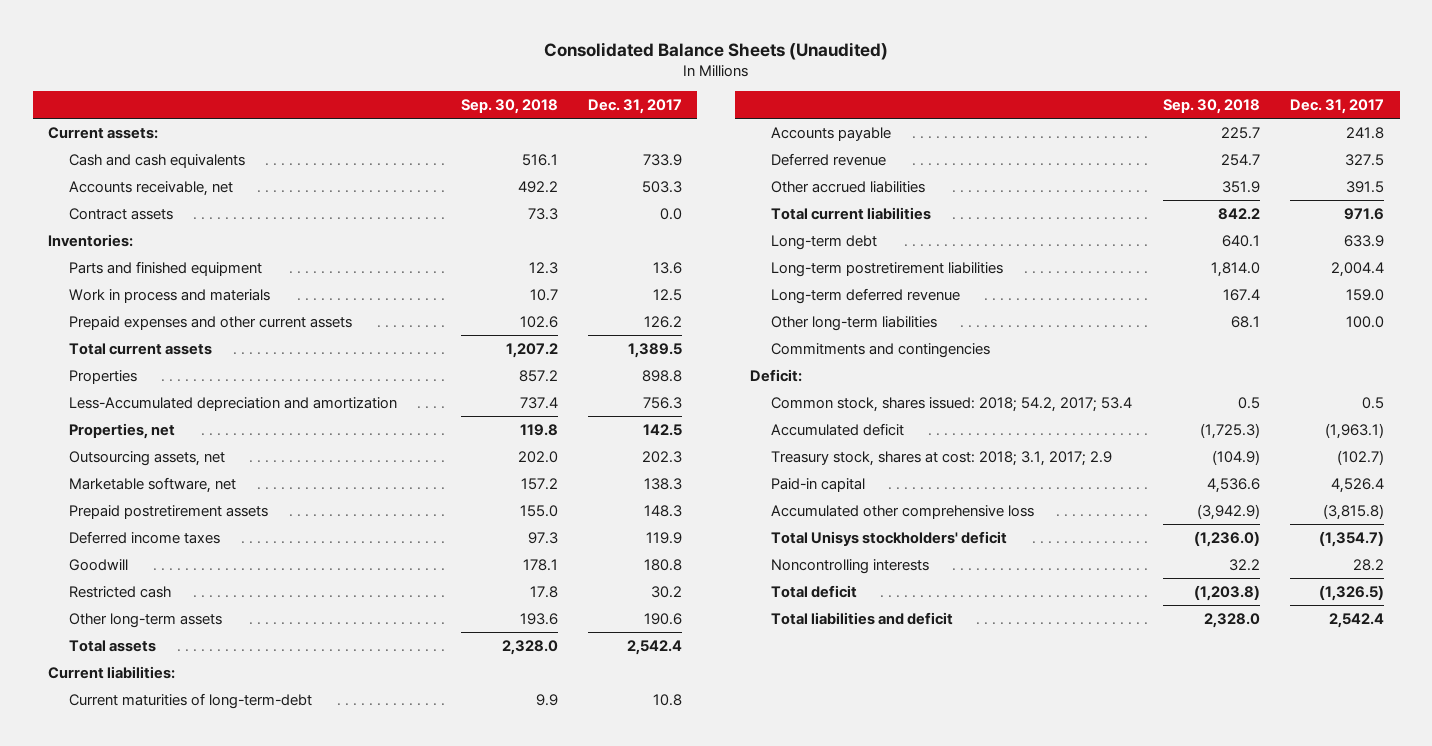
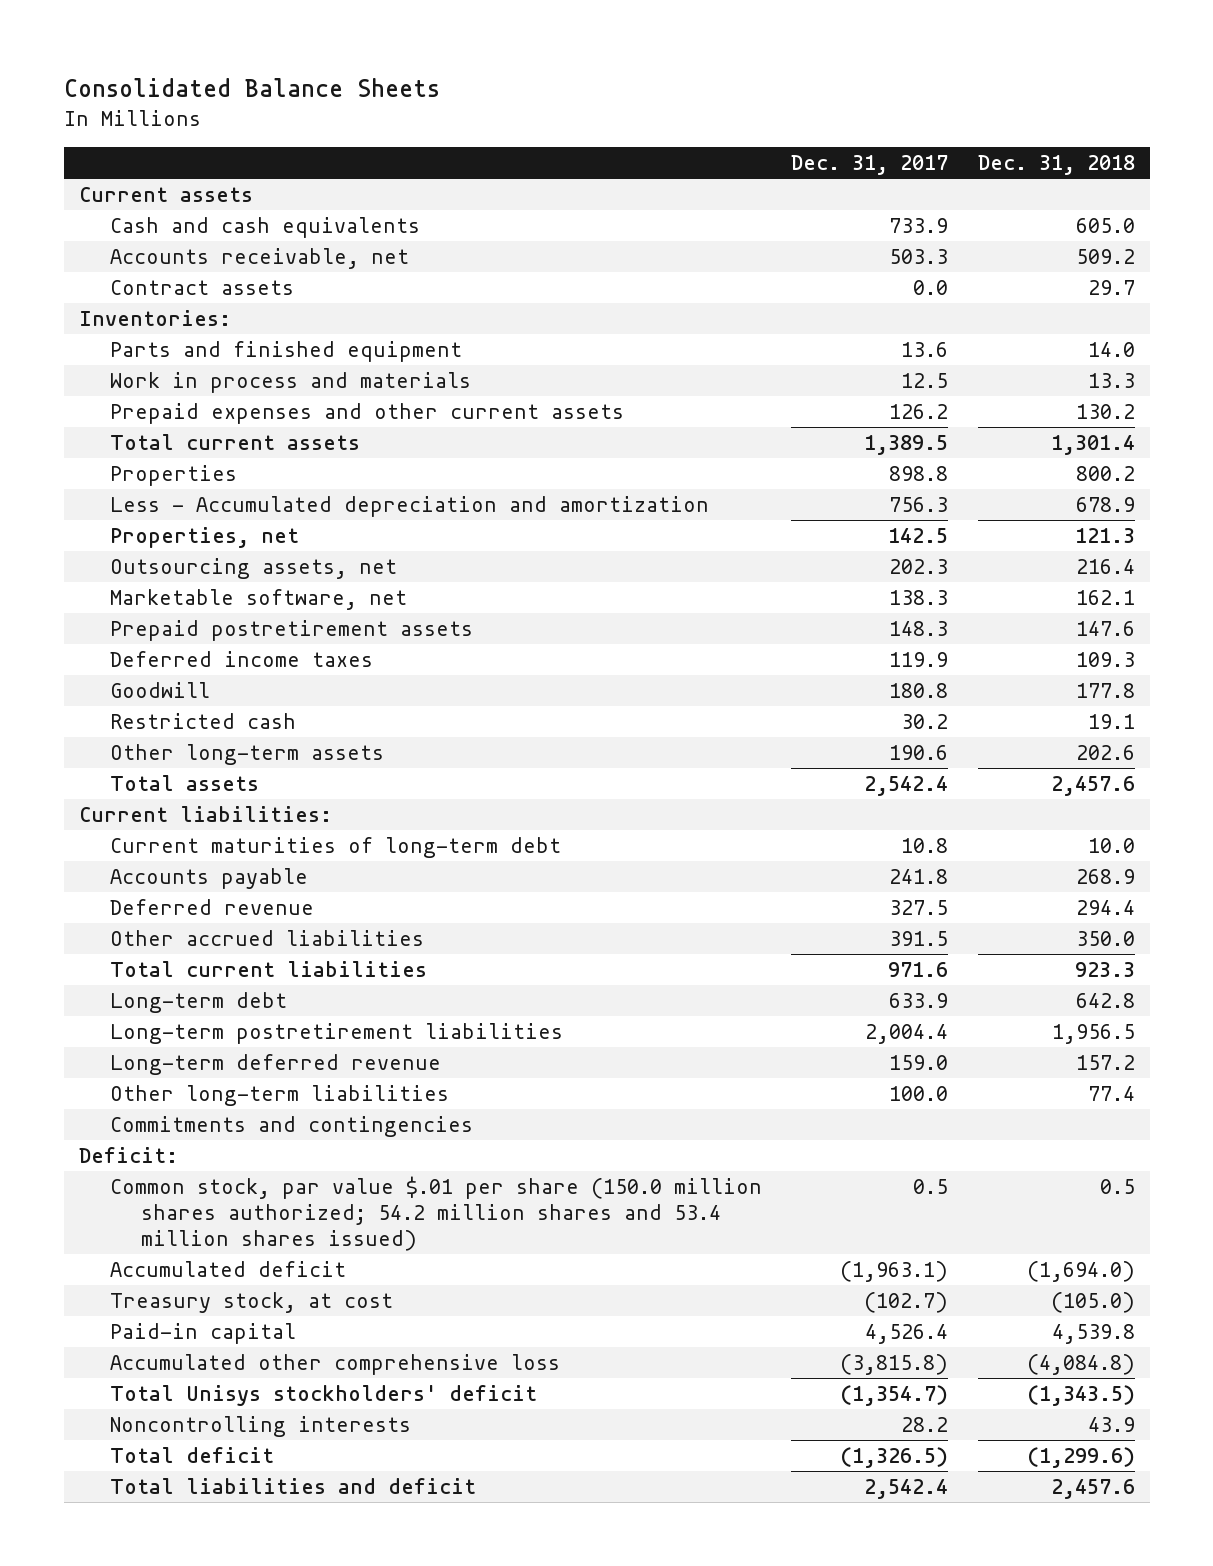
[544,42,889,61] Consolidated Balance Sheets (Unaudited) -> [63,77,440,97] Consolidated Balance Sheets
[460,99,558,115] Sep. 30, 2018 -> none
none -> [977,154,1135,175] Dec. 31, 2018
[47,126,158,139] Current assets: -> [78,187,253,203] Current assets
[69,396,398,411] Less-Accumulated depreciation and amortization -> [109,496,709,518] Less - Accumulated depreciation and amortization
[69,692,313,709] Current maturities of long-term-debt -> [109,837,561,859] Current maturities of long-term debt
[771,396,1133,412] Common stock, shares issued: 2018; 54.2, 2017; 53.4 -> [109,1176,762,1252] Common stock, par value $.01 per share (150.0 million shares authorized; 54.2 million shares and 53.4 million shares issued)
[771,450,1113,466] Treasury stock, shares at cost: 2018; 3.1, 2017; 2.9 -> [109,1292,393,1314] Treasury stock, at cost

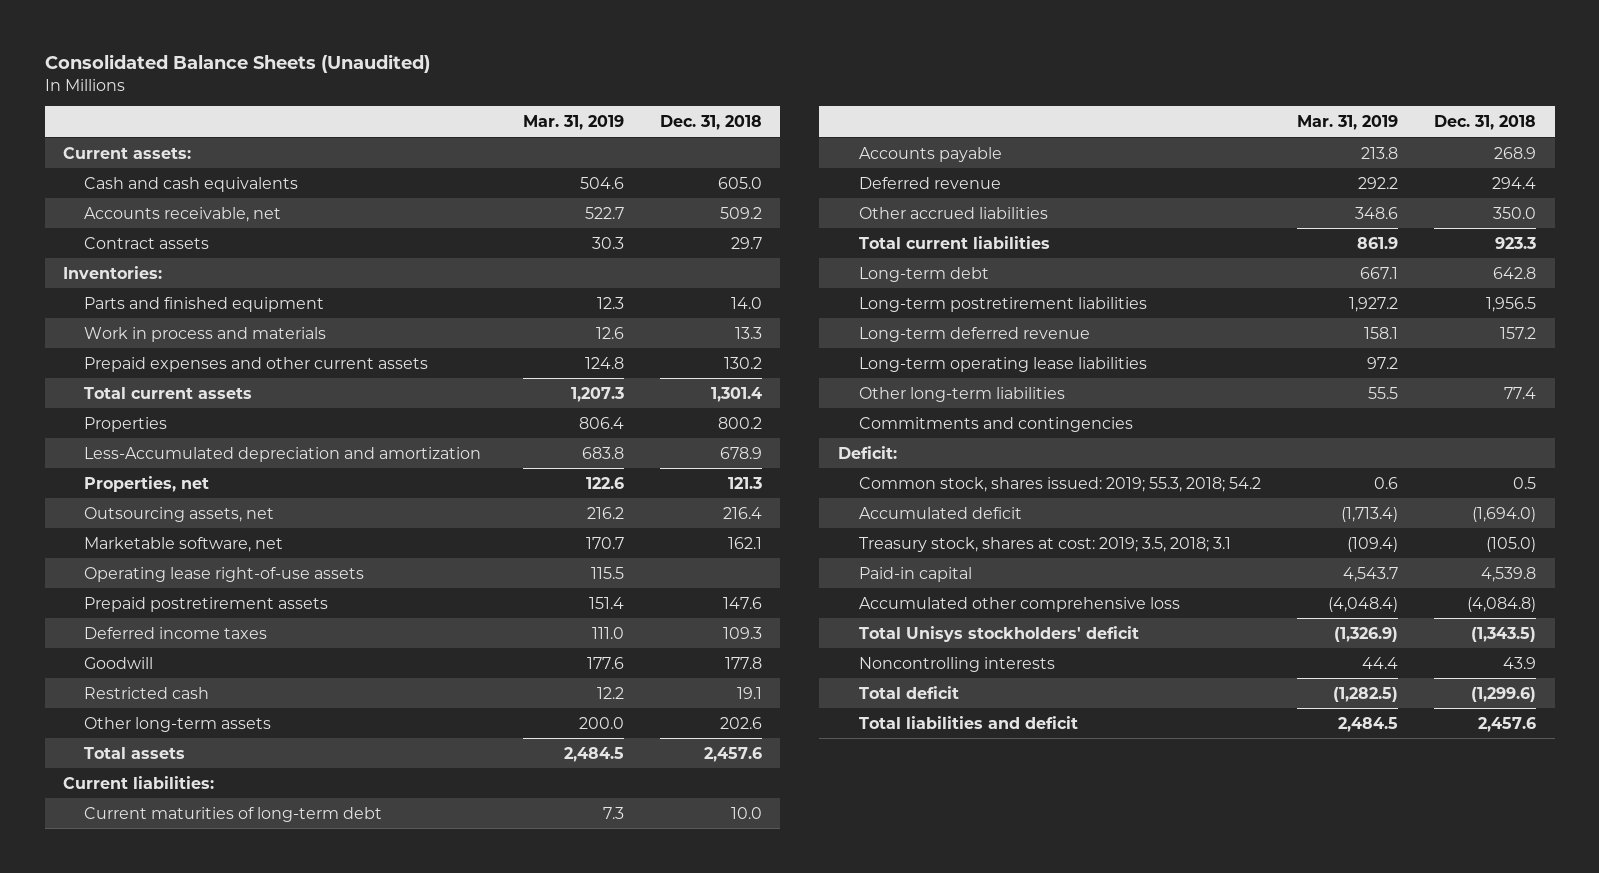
[63,77,440,97] Consolidated Balance Sheets -> [44,54,430,74] Consolidated Balance Sheets (Unaudited)
[791,154,949,175] Dec. 31, 2017 -> none
none -> [522,115,624,131] Mar. 31, 2019
[78,187,253,203] Current assets -> [62,146,191,159] Current assets:
[109,496,709,518] Less - Accumulated depreciation and amortization -> [84,446,482,462] Less-Accumulated depreciation and amortization
none -> [84,566,365,582] Operating lease right-of-use assets
none -> [858,356,1147,372] Long-term operating lease liabilities
[109,1176,762,1252] Common stock, par value $.01 per share (150.0 million shares authorized; 54.2 million shares and 53.4 million shares issued) -> [858,476,1261,492] Common stock, shares issued: 2019; 55.3, 2018; 54.2
[109,1292,393,1314] Treasury stock, at cost -> [858,536,1231,552] Treasury stock, shares at cost: 2019; 3.5, 2018; 3.1

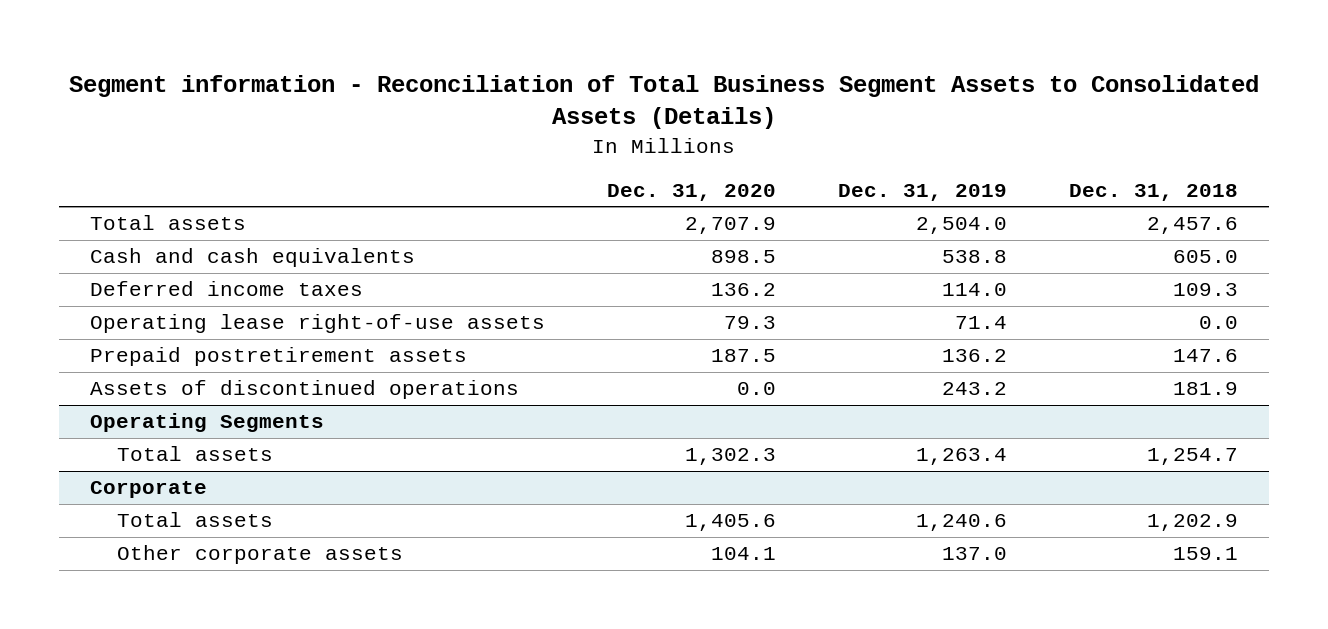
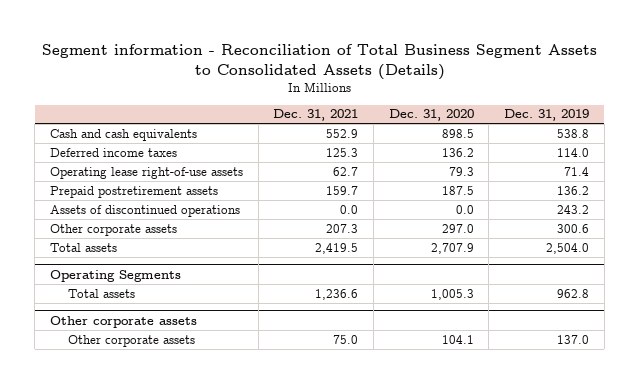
[1068,183,1238,201] Dec. 31, 2018 -> none
none -> [273,109,359,122] Dec. 31, 2021
none -> [50,223,178,236] Other corporate assets
[89,215,246,231] Total assets -> [50,242,118,252] Total assets
[116,512,273,528] Total assets -> none
[684,448,776,466] 1,302.3 -> [430,288,474,300] 1,005.3
[915,448,1007,466] 1,263.4 -> [557,288,590,298] 962.8
[89,481,207,499] Corporate -> [50,315,198,328] Other corporate assets

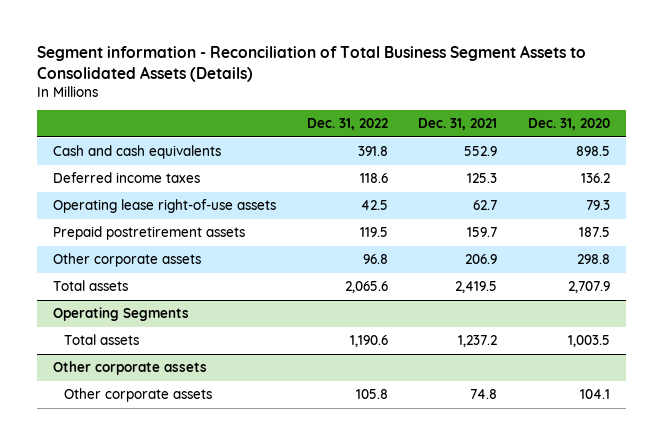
[504,109,590,122] Dec. 31, 2019 -> none
none -> [306,118,388,131] Dec. 31, 2022
[50,204,241,217] Assets of discontinued operations -> none
[326,223,359,233] 207.3 -> [465,254,498,265] 206.9
[441,223,474,233] 297.0 -> [577,254,611,265] 298.8
[315,288,359,300] 1,236.6 -> [458,335,498,348] 1,237.2
[430,288,474,300] 1,005.3 -> [568,335,611,348] 1,003.5
[333,334,359,344] 75.0 -> [470,389,498,400] 74.8

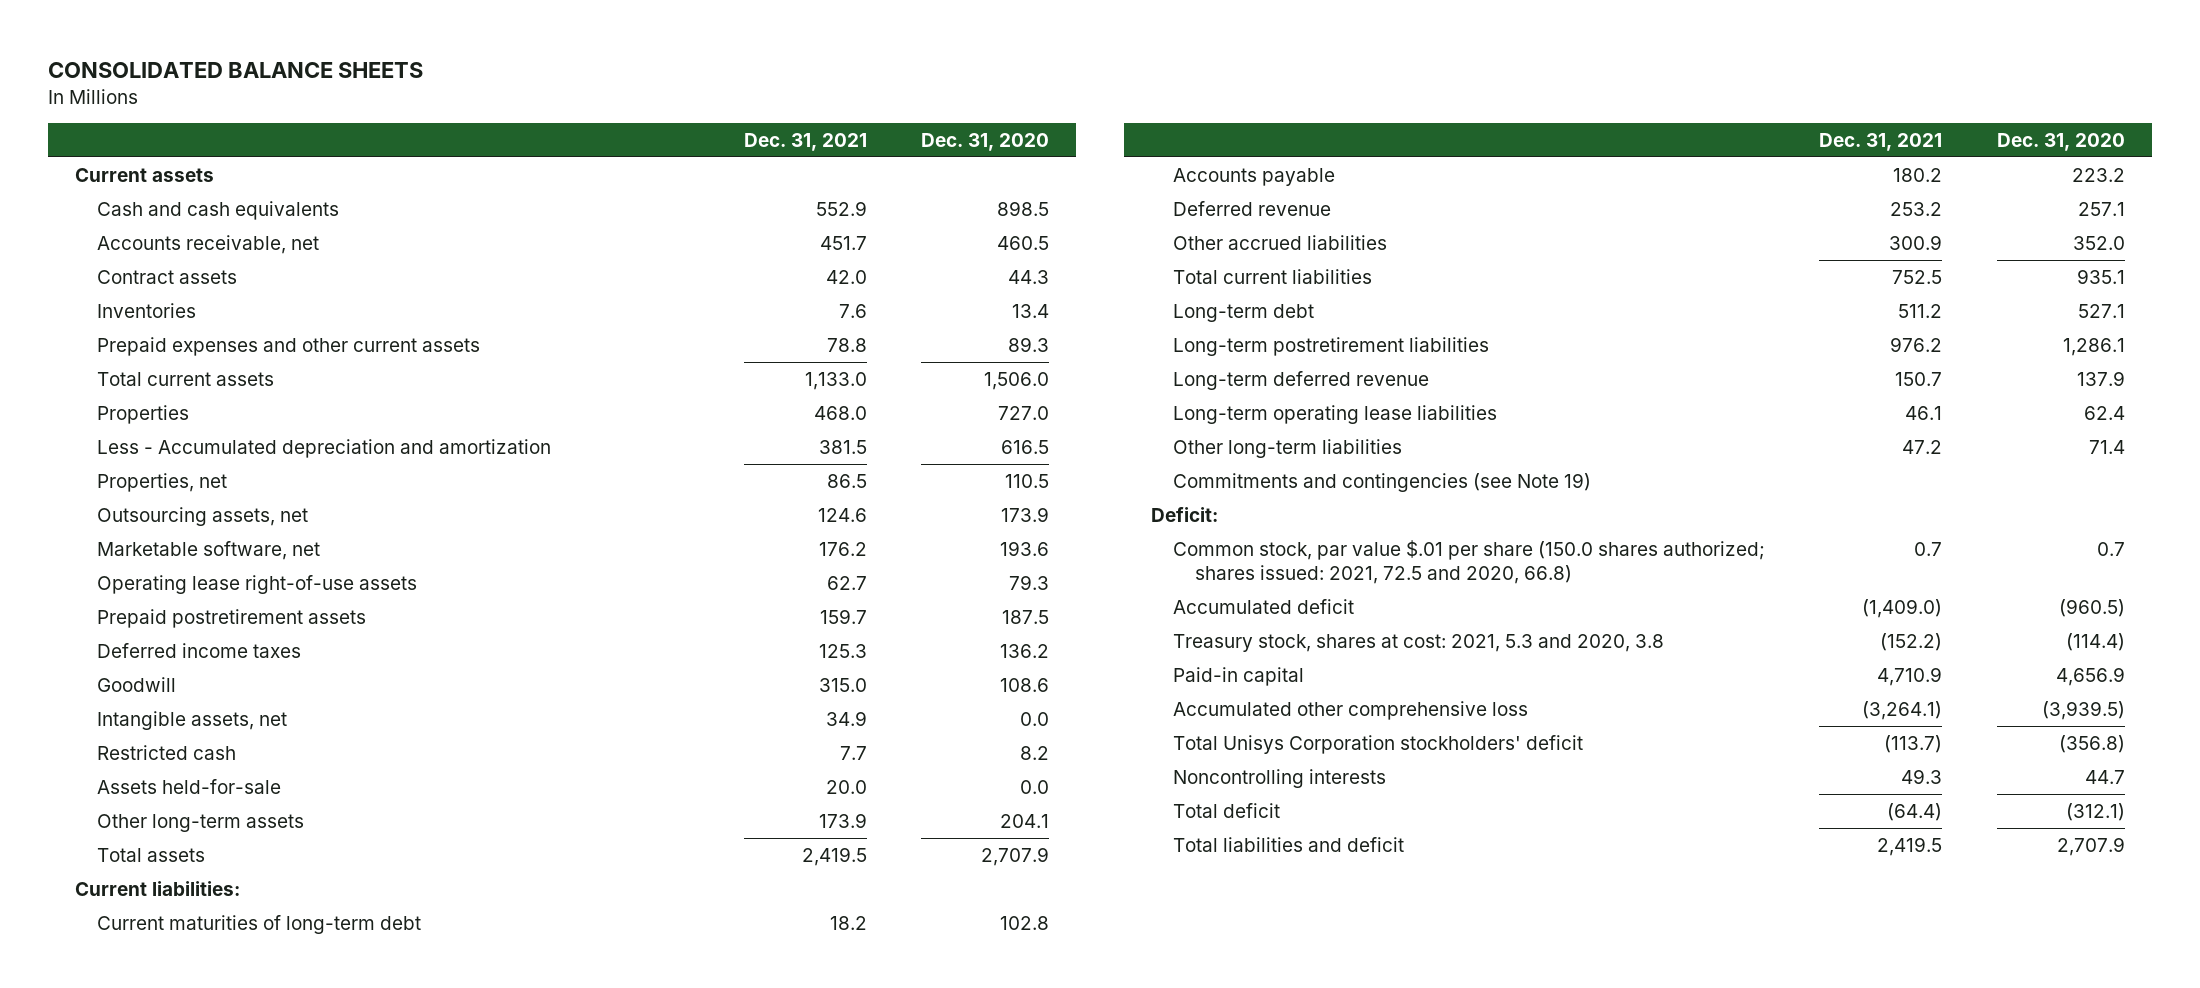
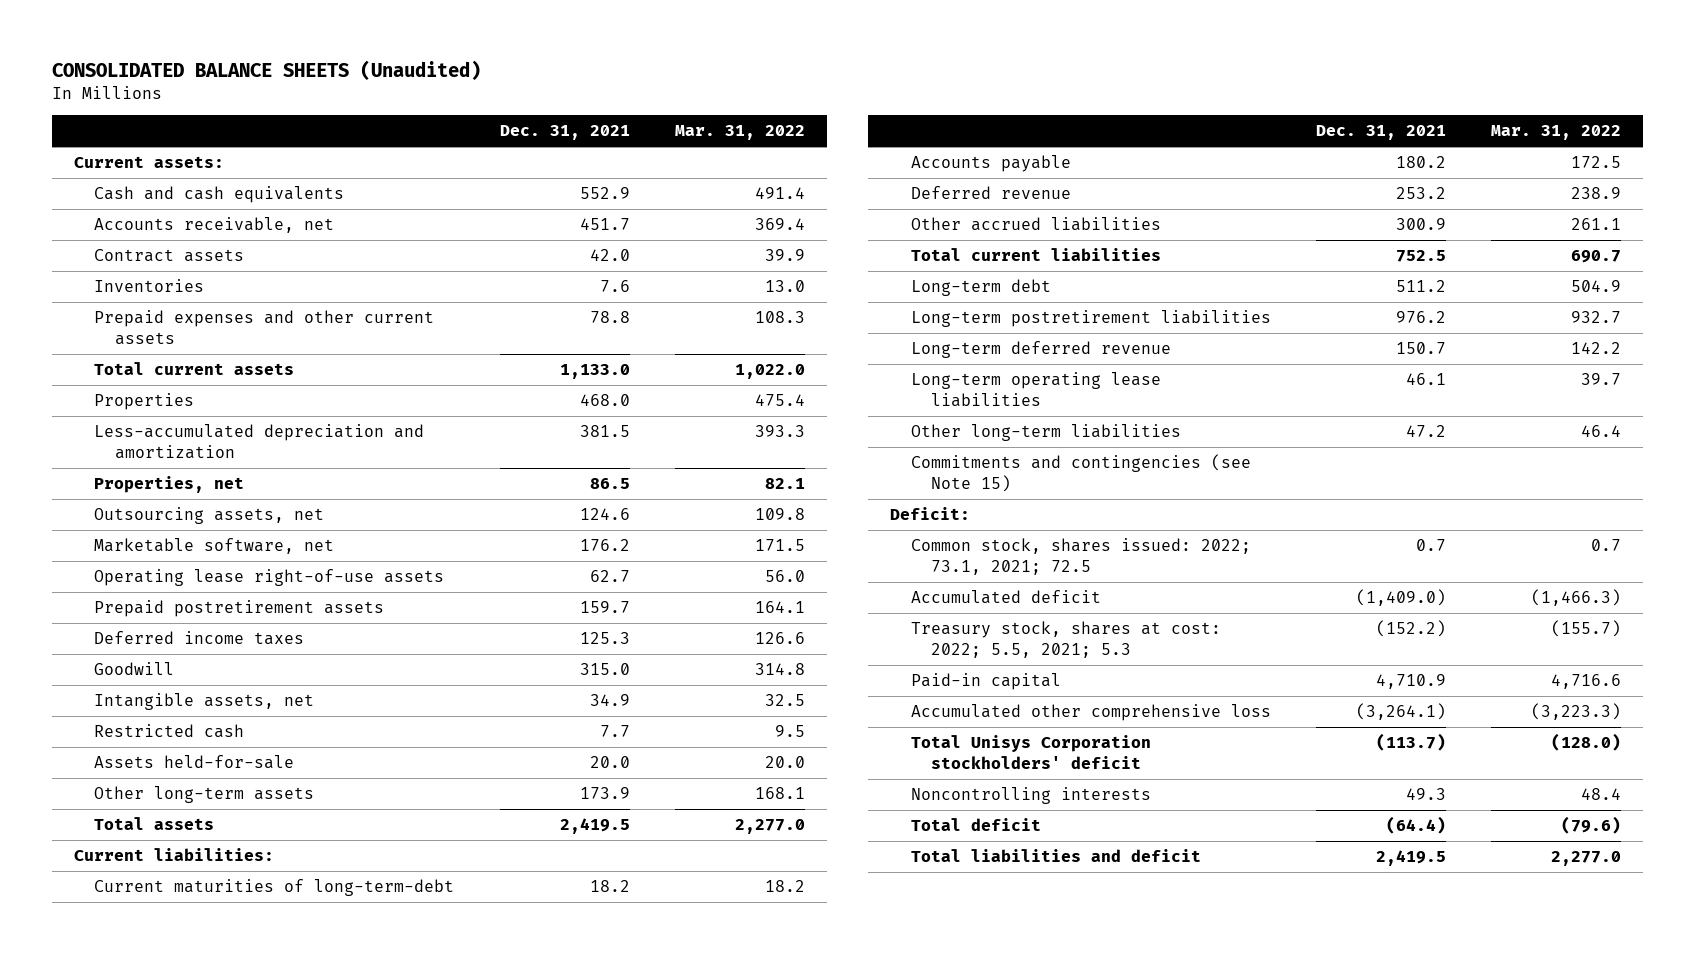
[48,61,424,78] CONSOLIDATED BALANCE SHEETS -> [51,59,481,80] CONSOLIDATED BALANCE SHEETS (Unaudited)
[920,132,1049,151] Dec. 31, 2020 -> none
none -> [674,125,805,141] Mar. 31, 2022
[75,168,215,183] Current assets -> [74,156,225,169] Current assets:
[97,439,552,459] Less - Accumulated depreciation and amortization -> [94,424,425,459] Less-accumulated depreciation and amortization
[97,915,422,935] Current maturities of long-term debt -> [94,879,455,897] Current maturities of long-term-debt
[1172,473,1591,493] Commitments and contingencies (see Note 19) -> [910,454,1251,492] Commitments and contingencies (see Note 15)
[1172,540,1765,584] Common stock, par value $.01 per share (150.0 shares authorized; shares issued: 2021, 72.5 and 2020, 66.8) -> [910,538,1251,575] Common stock, shares issued: 2022; 73.1, 2021; 72.5
[1172,634,1664,653] Treasury stock, shares at cost: 2021, 5.3 and 2020, 3.8 -> [910,621,1221,658] Treasury stock, shares at cost: 2022; 5.5, 2021; 5.3

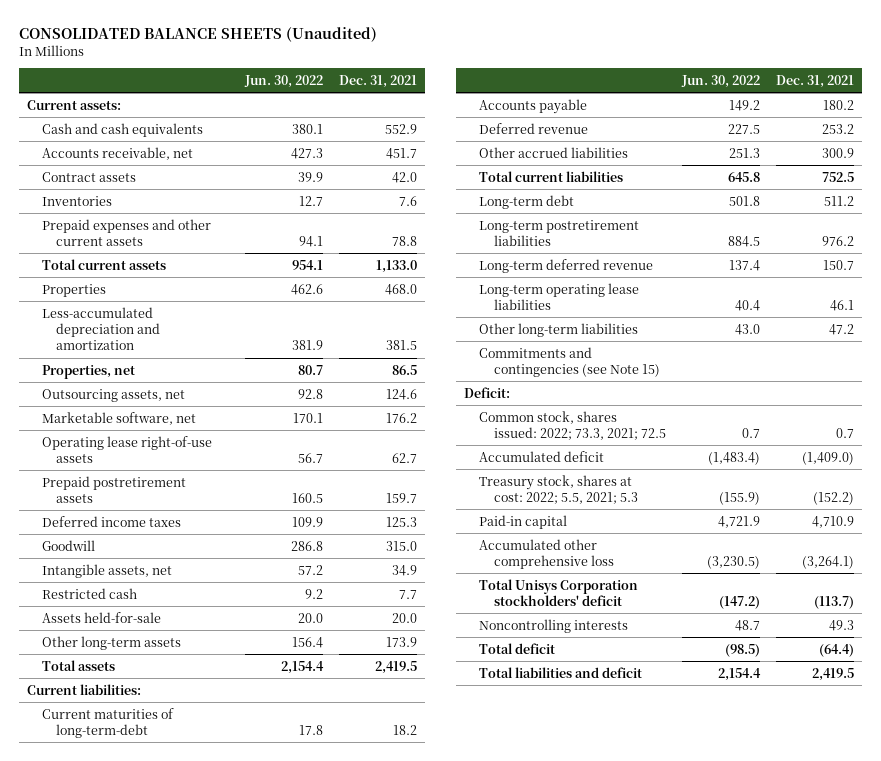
[674,125,805,141] Mar. 31, 2022 -> none
none -> [243,74,323,88] Jun. 30, 2022
[910,538,1251,575] Common stock, shares issued: 2022; 73.1, 2021; 72.5 -> [478,410,666,440] Common stock, shares issued: 2022; 73.3, 2021; 72.5

